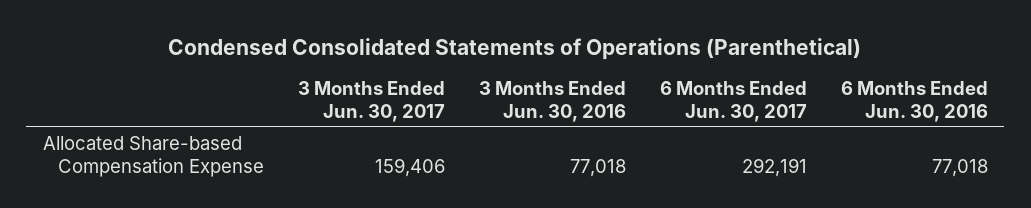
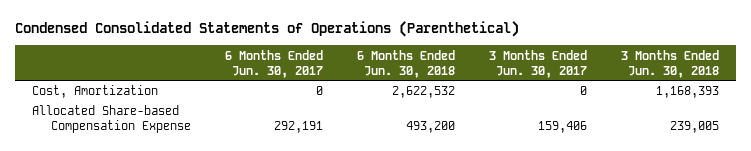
[478,81,626,123] 3 Months Ended Jun. 30, 2016 -> none
[840,81,988,123] 6 Months Ended Jun. 30, 2016 -> none
none -> [356,49,455,78] 6 Months Ended Jun. 30, 2018
none -> [621,49,720,78] 3 Months Ended Jun. 30, 2018
none -> [31,85,158,99] Cost, Amortization

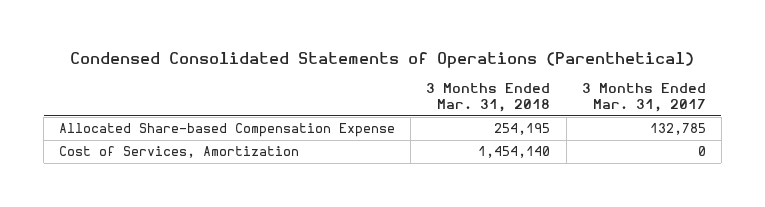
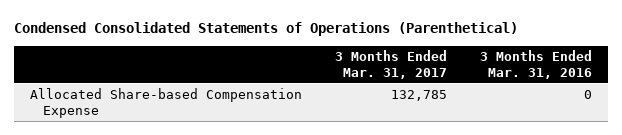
[426,82,551,113] 3 Months Ended Mar. 31, 2018 -> none
none -> [480,49,593,79] 3 Months Ended Mar. 31, 2016
[59,146,300,159] Cost of Services, Amortization -> none

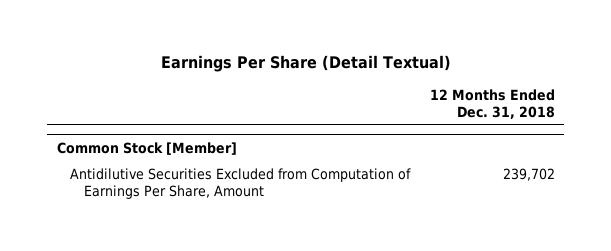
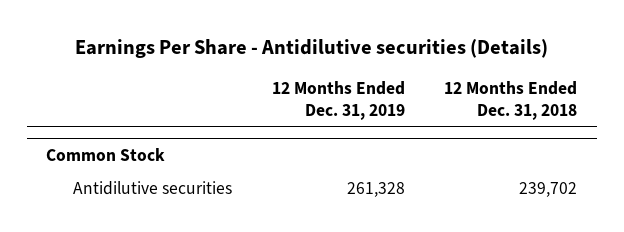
[160,55,451,73] Earnings Per Share (Detail Textual) -> [74,39,548,59] Earnings Per Share - Antidilutive securities (Details)
none -> [271,81,405,121] 12 Months Ended Dec. 31, 2019
[56,141,237,155] Common Stock [Member] -> [46,148,166,162] Common Stock
[70,168,412,200] Antidilutive Securities Excluded from Computation of Earnings Per Share, Amount -> [73,181,233,196] Antidilutive securities

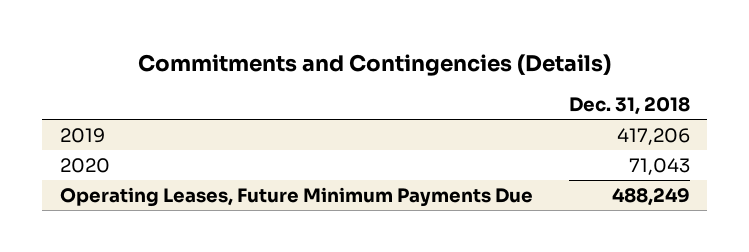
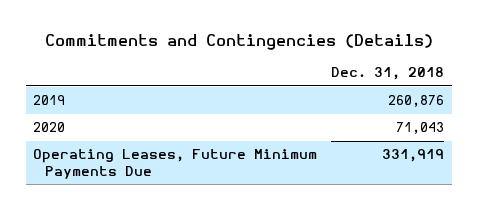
[616,127,690,145] 417,206 -> [388,95,445,108] 260,876
[611,187,690,206] 488,249 -> [382,149,445,163] 331,919

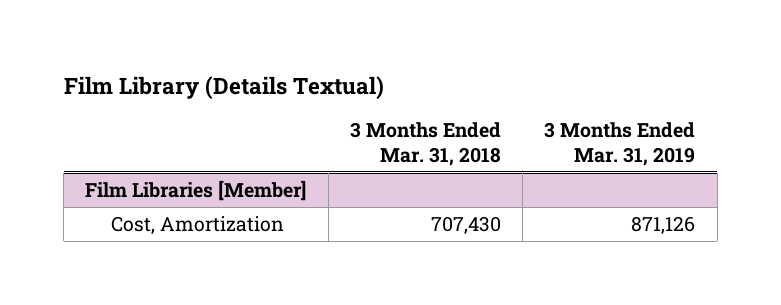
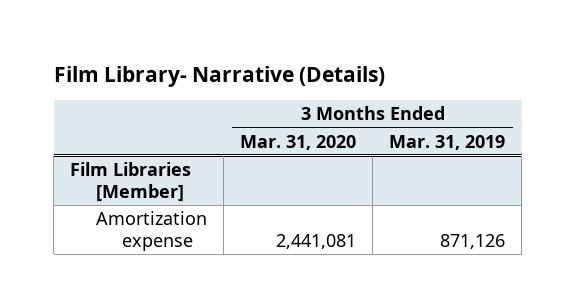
[63,75,384,99] Film Library (Details Textual) -> [53,65,385,87] Film Library- Narrative (Details)
[349,122,501,166] 3 Months Ended Mar. 31, 2018 -> none
none -> [240,134,357,150] Mar. 31, 2020
[111,215,285,234] Cost, Amortization -> [96,211,208,251] Amortization expense

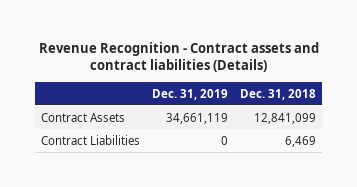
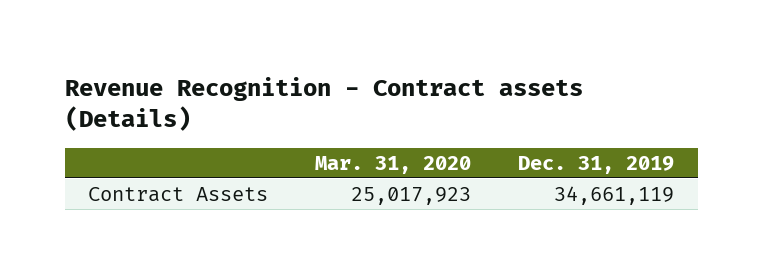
[38,41,319,73] Revenue Recognition - Contract assets and contract liabilities (Details) -> [64,76,583,132] Revenue Recognition - Contract assets (Details)
[240,88,317,100] Dec. 31, 2018 -> none
none -> [315,155,472,174] Mar. 31, 2020
[40,134,140,145] Contract Liabilities -> none

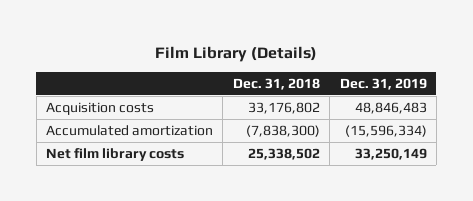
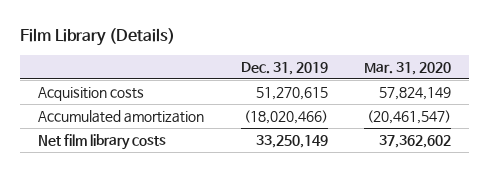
[232,77,320,90] Dec. 31, 2018 -> none
none -> [364,62,452,76] Mar. 31, 2020
[354,102,427,115] 48,846,483 -> [255,86,328,100] 51,270,615
[344,125,427,138] (15,596,334) -> [243,109,328,124] (18,020,466)

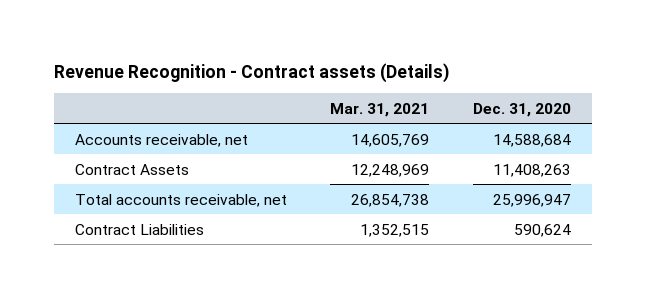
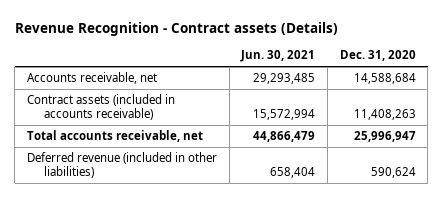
[330,102,430,117] Mar. 31, 2021 -> none
none -> [240,50,316,63] Jun. 30, 2021
[75,163,190,175] Contract Assets -> [26,94,175,121] Contract assets (included in accounts receivable)
[75,223,205,235] Contract Liabilities -> [26,152,217,179] Deferred revenue (included in other liabilities)

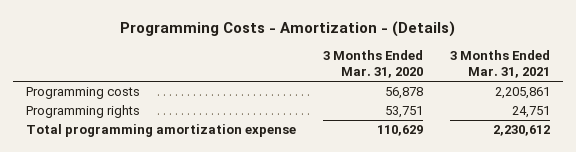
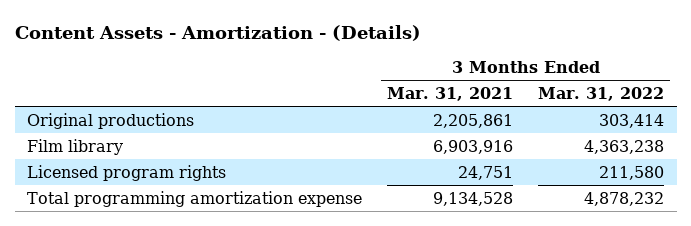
[119,21,455,38] Programming Costs - Amortization - (Details) -> [14,24,421,41] Content Assets - Amortization - (Details)
[322,50,423,79] 3 Months Ended Mar. 31, 2020 -> none
none -> [538,86,665,101] Mar. 31, 2022
[26,87,141,100] Programming costs -> [27,112,195,129] Original productions
none -> [27,138,124,155] Film library
[26,105,141,119] Programming rights -> [27,164,227,181] Licensed program rights
[492,125,550,137] 2,230,612 -> [433,191,514,206] 9,134,528

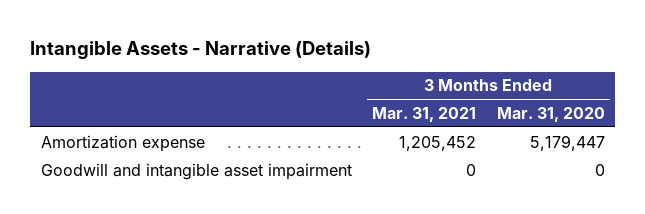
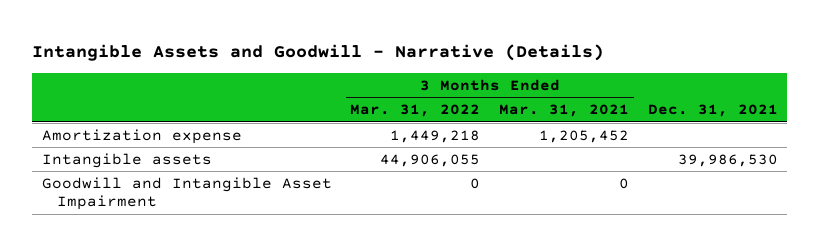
[30,41,372,60] Intangible Assets - Narrative (Details) -> [32,44,605,62] Intangible Assets and Goodwill - Narrative (Details)
[496,106,605,122] Mar. 31, 2020 -> none
none -> [350,104,481,118] Mar. 31, 2022
none -> [647,104,778,118] Dec. 31, 2021
none -> [41,152,212,168] Intangible assets
[40,162,352,180] Goodwill and intangible asset impairment -> [41,176,332,211] Goodwill and Intangible Asset Impairment

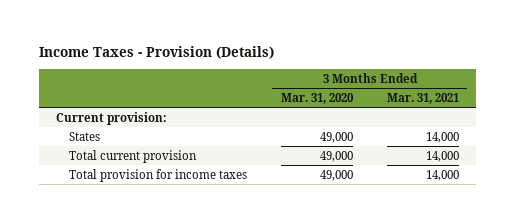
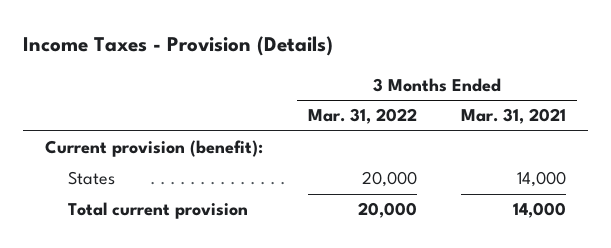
[280,92,354,104] Mar. 31, 2020 -> none
none -> [307,108,417,125] Mar. 31, 2022
[55,111,167,125] Current provision: -> [45,140,264,158] Current provision (benefit):
[68,168,247,182] Total provision for income taxes -> none

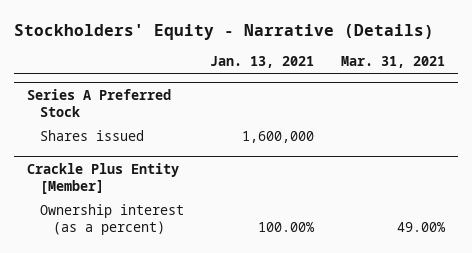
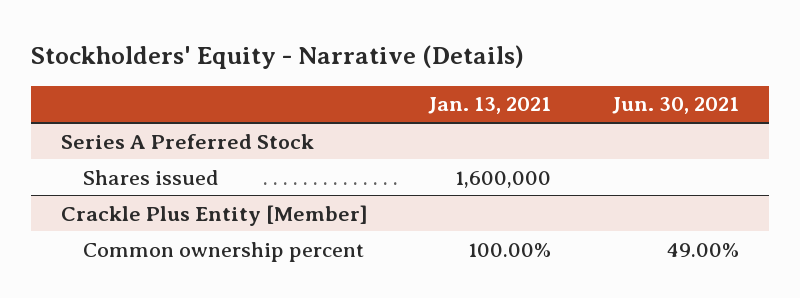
[340,56,445,69] Mar. 31, 2021 -> none
none -> [611,97,739,115] Jun. 30, 2021
[40,204,185,236] Ownership interest (as a percent) -> [83,241,365,262] Common ownership percent

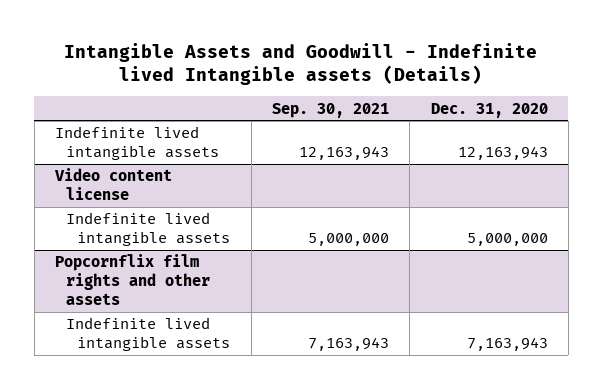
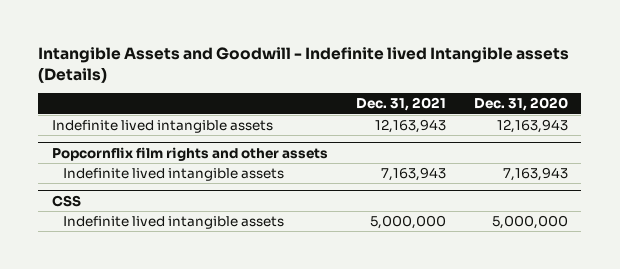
[272,102,390,118] Sep. 30, 2021 -> none
none -> [355,97,446,112] Dec. 31, 2021
[55,168,173,201] Video content license -> none
[66,212,231,247] Indefinite lived intangible assets -> none
none -> [52,195,82,208] CSS
none -> [63,216,285,230] Indefinite lived intangible assets

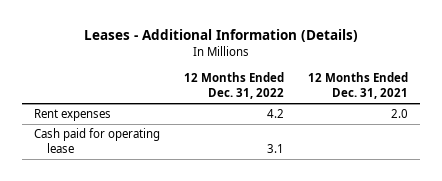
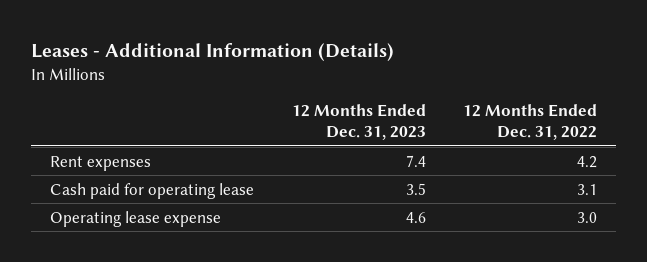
[307,72,408,100] 12 Months Ended Dec. 31, 2021 -> none
none -> [291,104,426,141] 12 Months Ended Dec. 31, 2023
none -> [49,210,221,227] Operating lease expense

